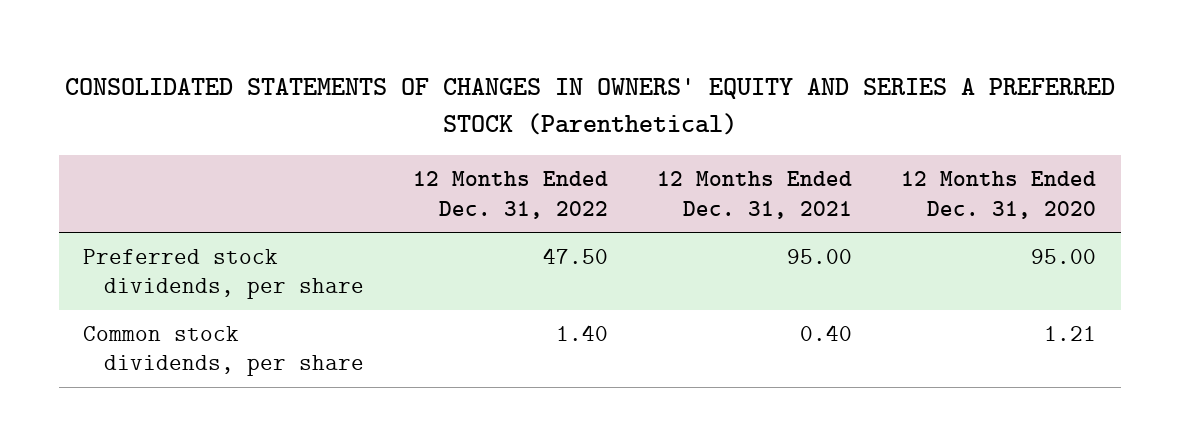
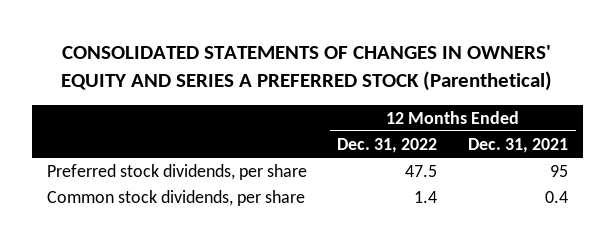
[901,171,1097,219] 12 Months Ended Dec. 31, 2020 -> none
[543,248,609,265] 47.50 -> [405,164,438,177] 47.5
[787,249,853,265] 95.00 -> [549,164,568,177] 95
[556,325,609,342] 1.40 -> [414,190,438,203] 1.4
[800,325,853,342] 0.40 -> [544,190,568,203] 0.4

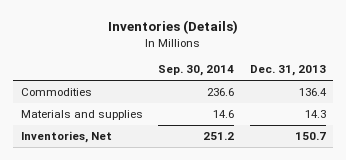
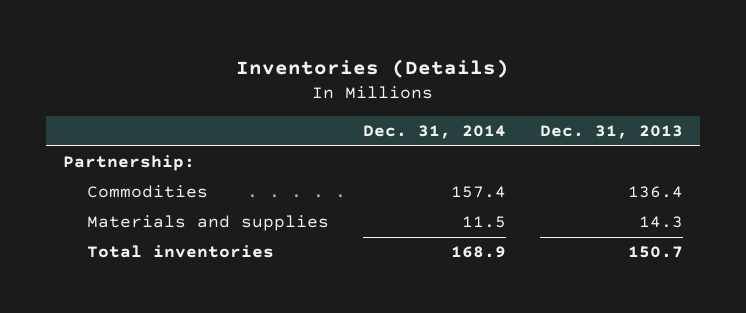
[158,65,235,77] Sep. 30, 2014 -> none
none -> [362,125,506,140] Dec. 31, 2014
none -> [62,155,195,172] Partnership:
[20,131,112,144] Inventories, Net -> [86,245,274,259] Total inventories

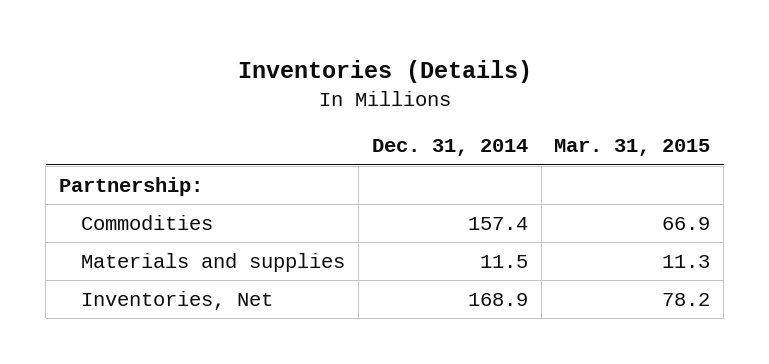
[540,125,684,140] Dec. 31, 2013 -> none
none -> [554,139,711,157] Mar. 31, 2015
[86,245,274,259] Total inventories -> [81,290,274,310] Inventories, Net

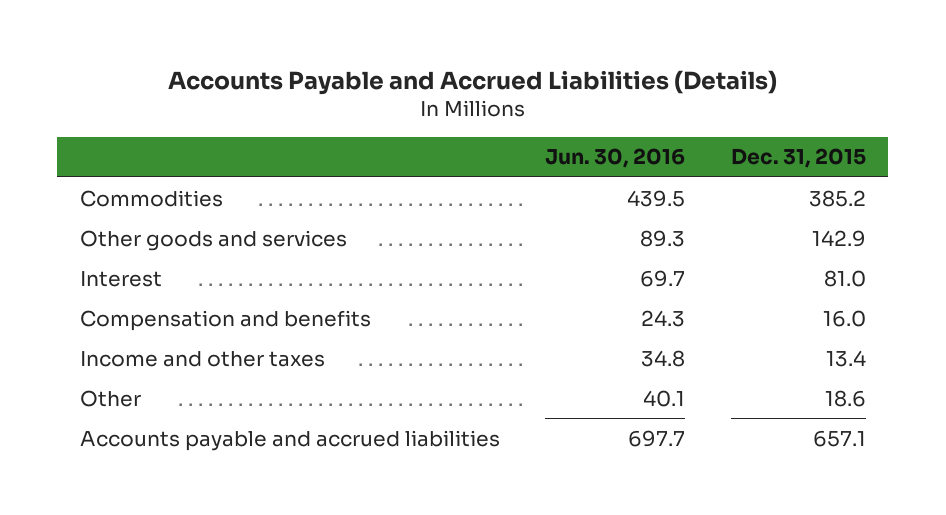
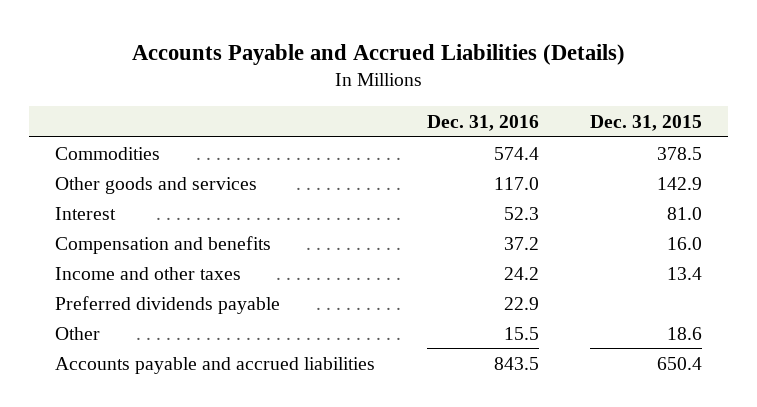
[545,148,686,169] Jun. 30, 2016 -> none
none -> [426,114,539,131] Dec. 31, 2016
[808,189,866,207] 385.2 -> [657,146,703,160] 378.5
none -> [55,295,281,314] Preferred dividends payable
[812,429,866,447] 657.1 -> [657,356,703,370] 650.4

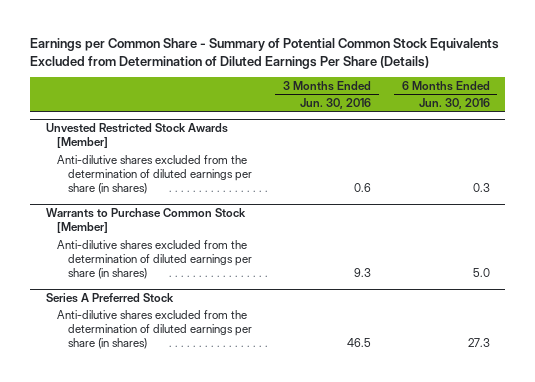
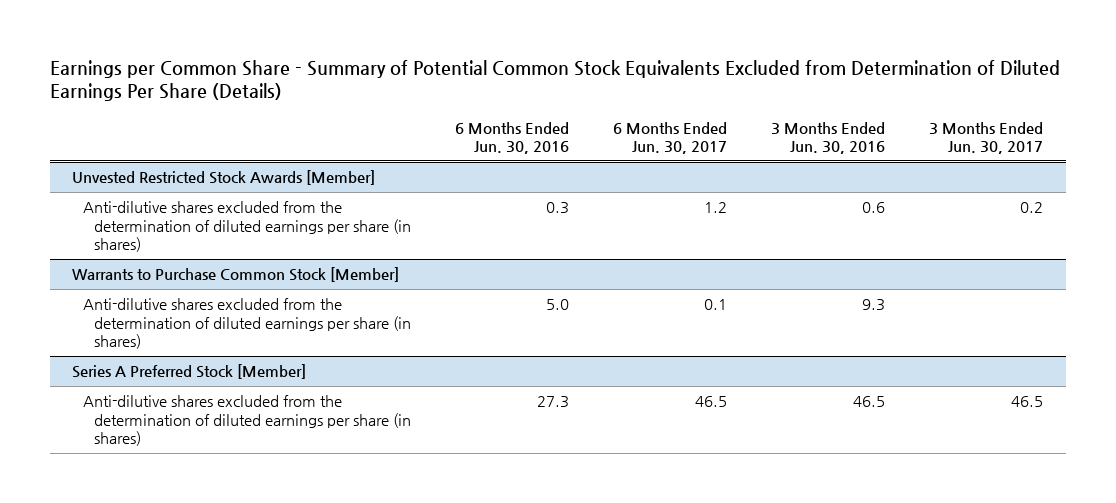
none -> [613,121,728,155] 6 Months Ended Jun. 30, 2017
none -> [929,121,1044,155] 3 Months Ended Jun. 30, 2017
[45,292,174,303] Series A Preferred Stock -> [72,364,307,380] Series A Preferred Stock [Member]

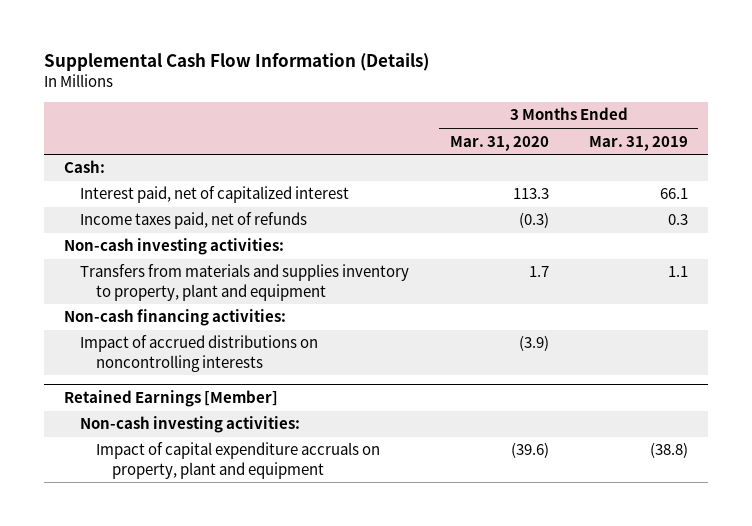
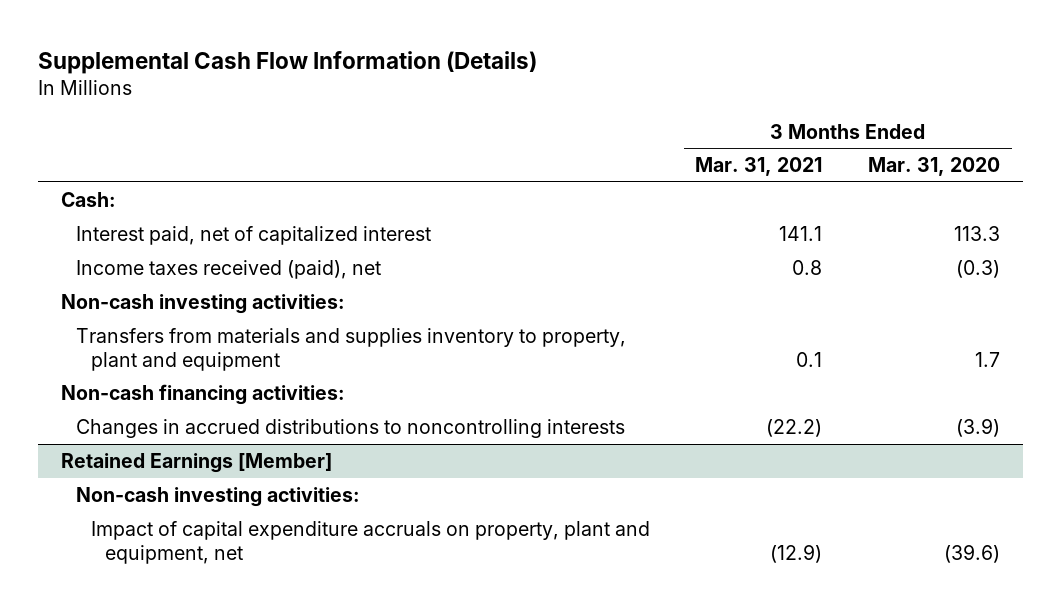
[589,135,689,151] Mar. 31, 2019 -> none
none -> [695,157,823,177] Mar. 31, 2021
[80,212,308,230] Income taxes paid, net of refunds -> [75,259,381,279] Income taxes received (paid), net
[80,335,319,372] Impact of accrued distributions on noncontrolling interests -> none
none -> [75,418,625,438] Changes in accrued distributions to noncontrolling interests
[96,442,381,479] Impact of capital expenditure accruals on property, plant and equipment -> [90,520,650,564] Impact of capital expenditure accruals on property, plant and equipment, net

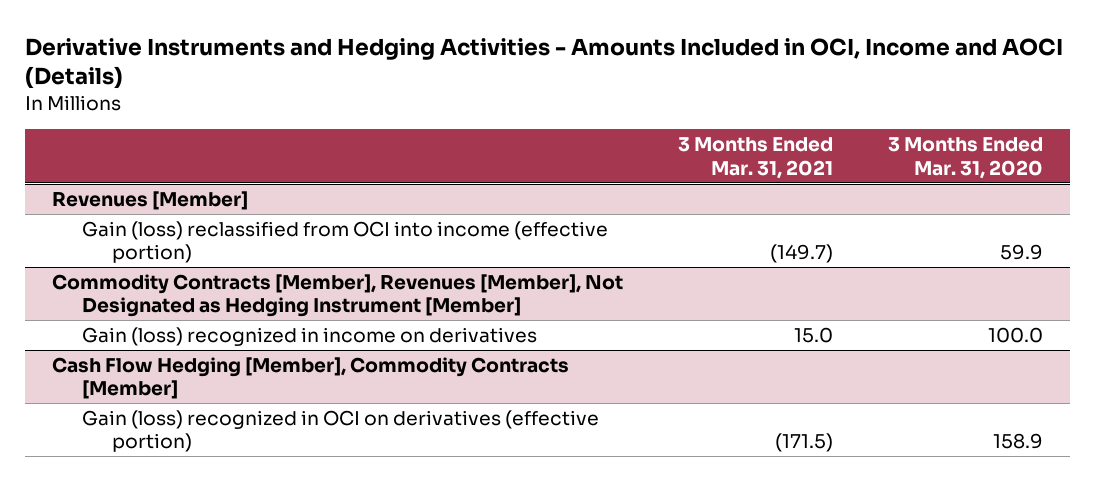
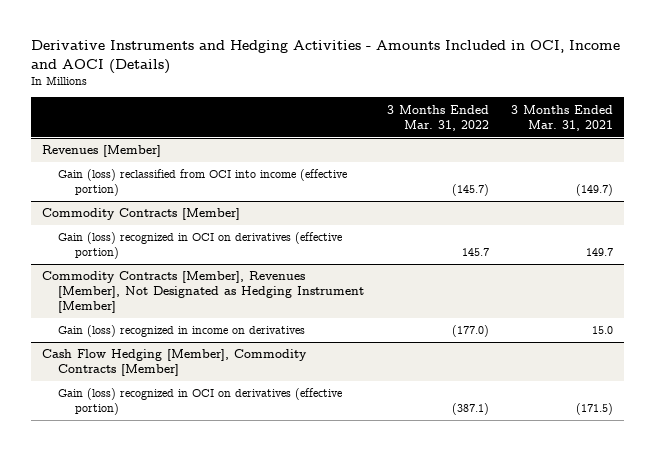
[887,137,1043,179] 3 Months Ended Mar. 31, 2020 -> none
none -> [386,104,489,131] 3 Months Ended Mar. 31, 2022
none -> [41,208,240,221] Commodity Contracts [Member]
none -> [58,232,343,260] Gain (loss) recognized in OCI on derivatives (effective portion)

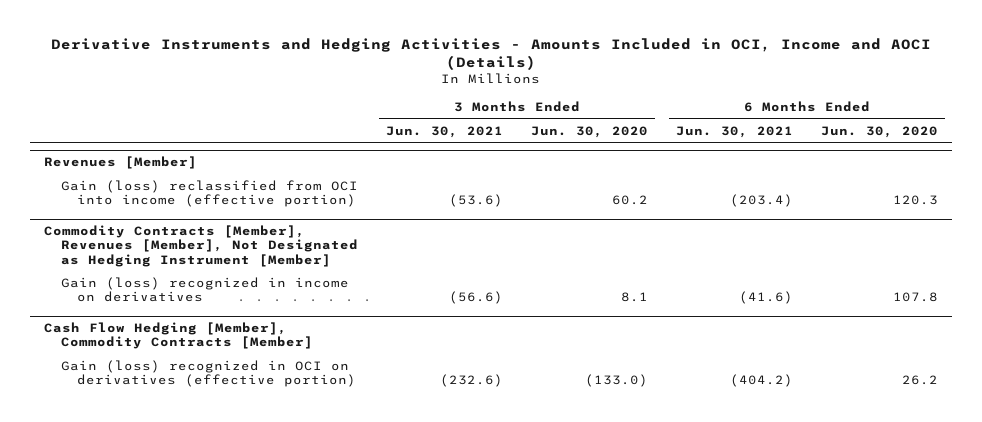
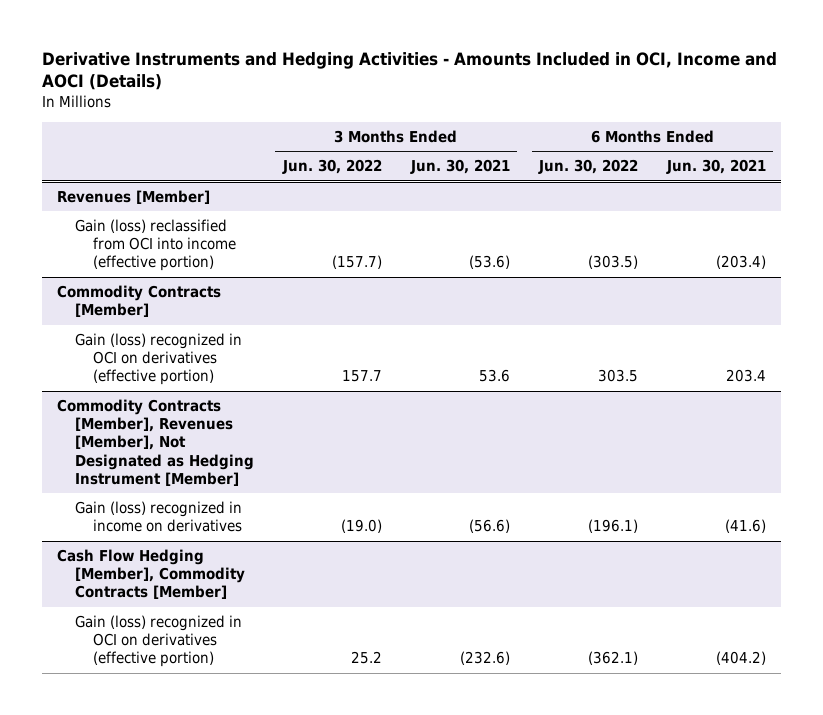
[530,125,648,138] Jun. 30, 2020 -> none
[820,125,938,138] Jun. 30, 2020 -> none
none -> [281,159,382,175] Jun. 30, 2022
none -> [537,159,638,175] Jun. 30, 2022
none -> [56,285,221,318] Commodity Contracts [Member]
none -> [74,333,242,386] Gain (loss) recognized in OCI on derivatives (effective portion)

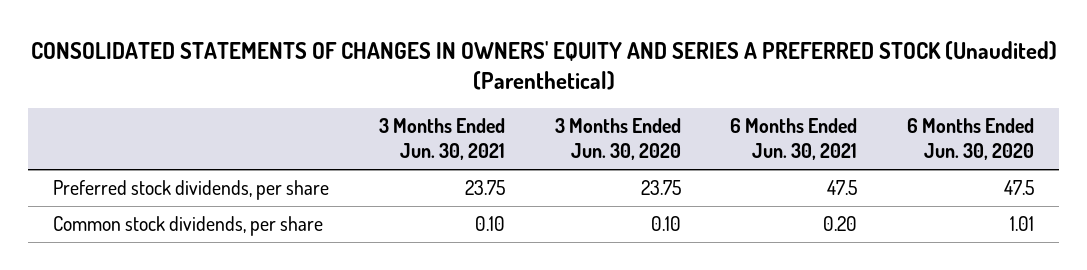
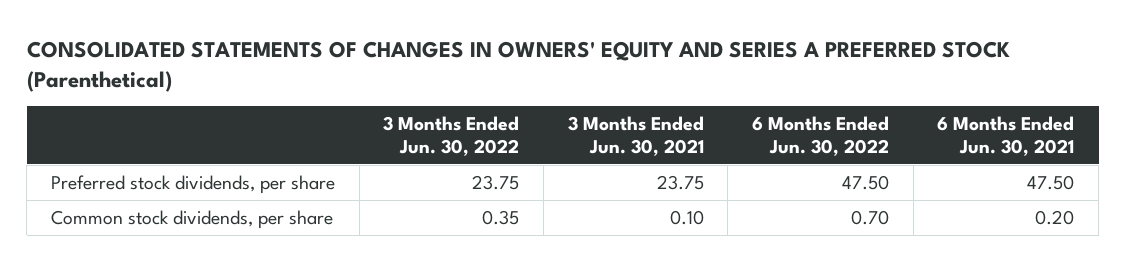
[30,40,1057,90] CONSOLIDATED STATEMENTS OF CHANGES IN OWNERS' EQUITY AND SERIES A PREFERRED STOCK (Unaudited) (Parenthetical) -> [26,40,1010,92] CONSOLIDATED STATEMENTS OF CHANGES IN OWNERS' EQUITY AND SERIES A PREFERRED STOCK (Parenthetical)
[554,118,681,161] 3 Months Ended Jun. 30, 2020 -> none
[907,118,1035,161] 6 Months Ended Jun. 30, 2020 -> none
none -> [383,115,520,156] 3 Months Ended Jun. 30, 2022
none -> [752,115,890,156] 6 Months Ended Jun. 30, 2022
[827,180,858,196] 47.5 -> [1027,174,1075,190] 47.50

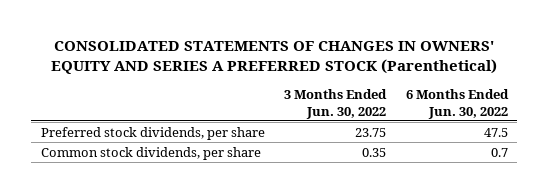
[567,115,704,156] 3 Months Ended Jun. 30, 2021 -> none
[937,115,1075,156] 6 Months Ended Jun. 30, 2021 -> none
[842,174,890,190] 47.50 -> [483,127,508,137] 47.5
[851,209,890,225] 0.70 -> [490,147,508,157] 0.7

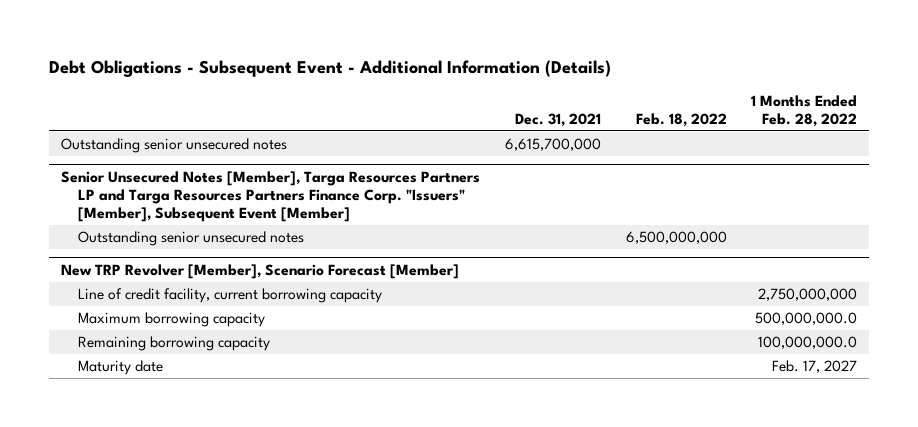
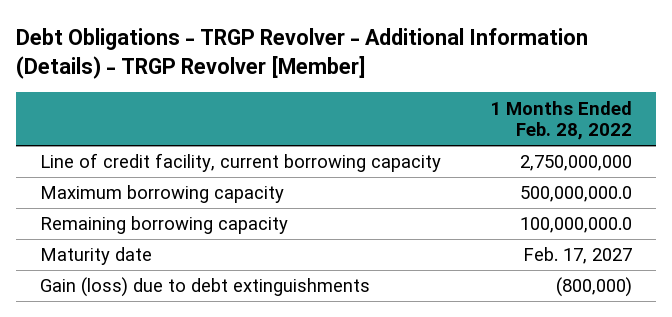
[49,59,612,77] Debt Obligations - Subsequent Event - Additional Information (Details) -> [16,27,589,79] Debt Obligations - TRGP Revolver - Additional Information (Details) - TRGP Revolver [Member]
[514,112,601,127] Dec. 31, 2021 -> none
[635,112,727,127] Feb. 18, 2022 -> none
[61,138,288,154] Outstanding senior unsecured notes -> none
[61,171,481,222] Senior Unsecured Notes [Member], Targa Resources Partners LP and Targa Resources Partners Finance Corp. "Issuers" [Member], Subsequent Event [Member] -> none
[77,231,304,247] Outstanding senior unsecured notes -> none
[61,264,460,280] New TRP Revolver [Member], Scenario Forecast [Member] -> none
none -> [40,277,371,298] Gain (loss) due to debt extinguishments

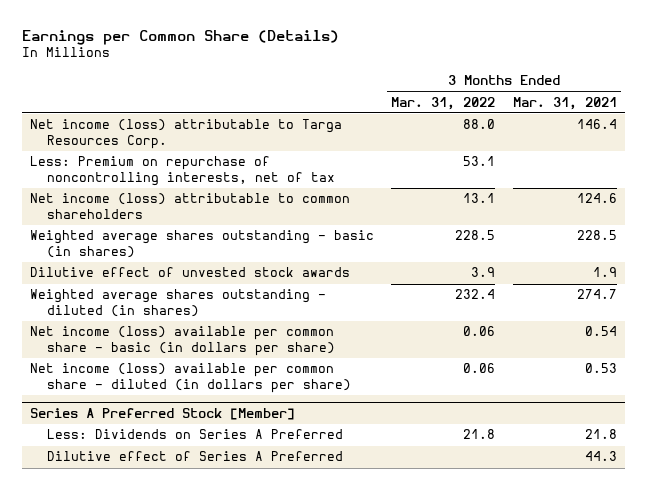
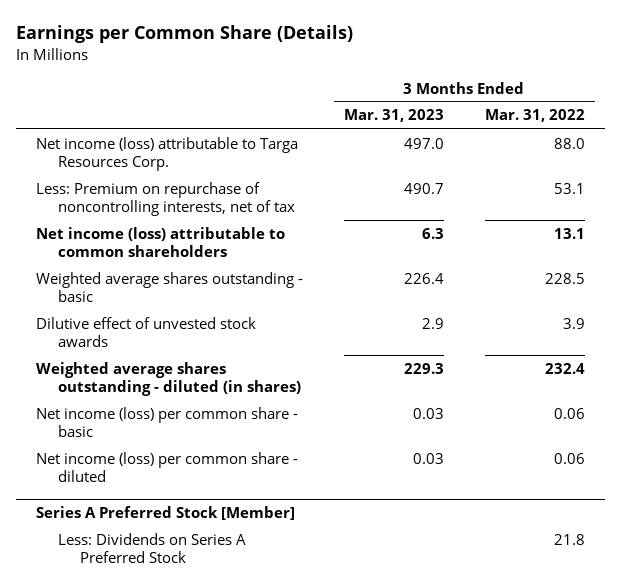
[512,96,617,110] Mar. 31, 2021 -> none
none -> [343,109,444,123] Mar. 31, 2023
[30,230,375,258] Weighted average shares outstanding - basic (in shares) -> [36,271,304,302] Weighted average shares outstanding - basic
[30,326,336,356] Net income (loss) available per common share - basic (in dollars per share) -> [36,406,299,437] Net income (loss) per common share - basic
[30,363,352,393] Net income (loss) available per common share - diluted (in dollars per share) -> [36,451,299,482] Net income (loss) per common share - diluted
[47,451,344,462] Dilutive effect of Series A Preferred -> none
[47,429,344,440] Less: Dividends on Series A Preferred -> [57,532,246,563] Less: Dividends on Series A Preferred Stock

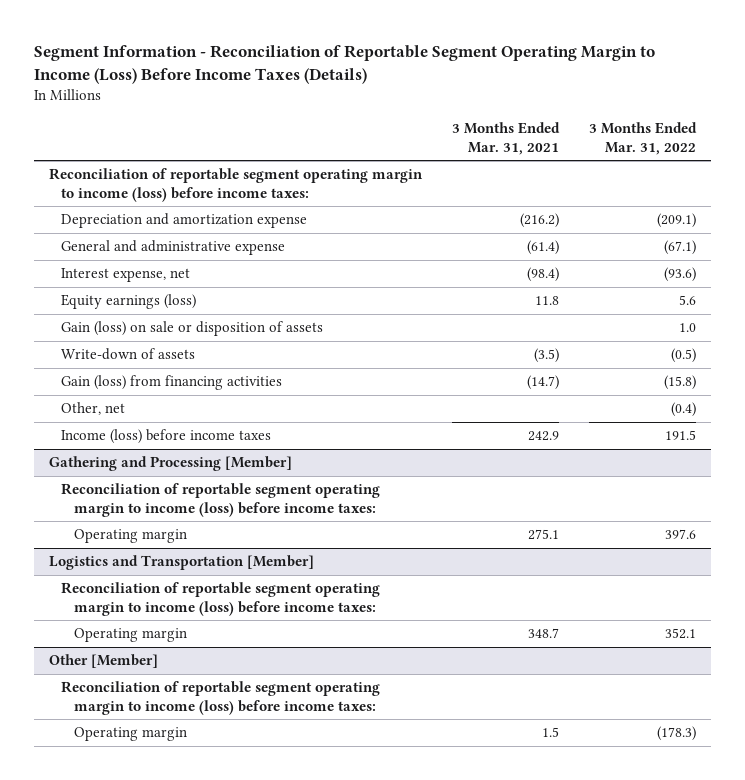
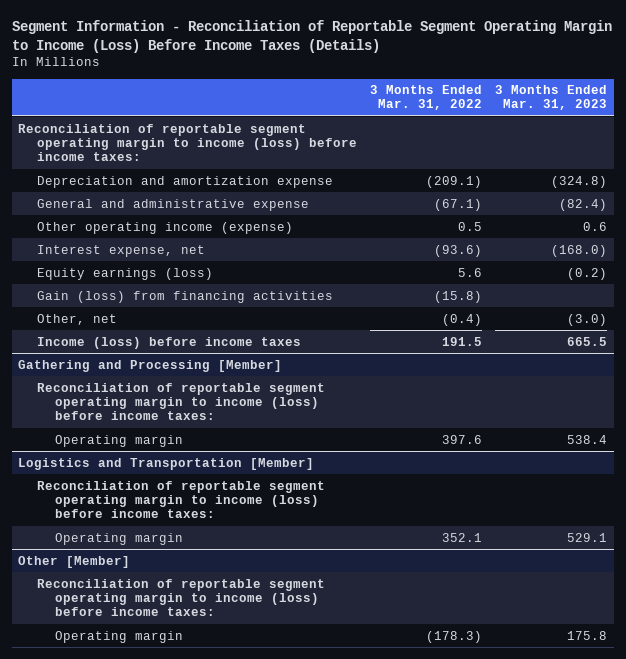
[452,122,561,155] 3 Months Ended Mar. 31, 2021 -> none
none -> [495,85,608,111] 3 Months Ended Mar. 31, 2023
none -> [36,221,293,234] Other operating income (expense)
[61,321,324,337] Gain (loss) on sale or disposition of assets -> none
[61,348,196,361] Write-down of assets -> none

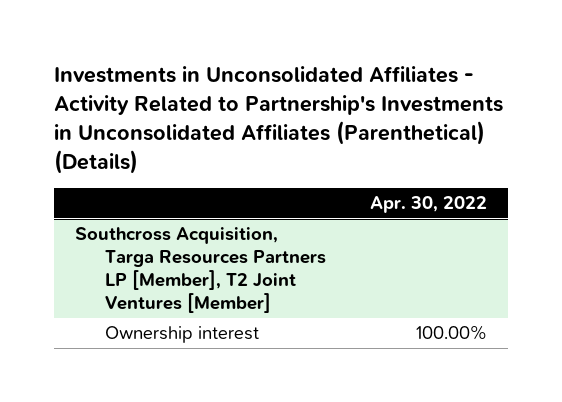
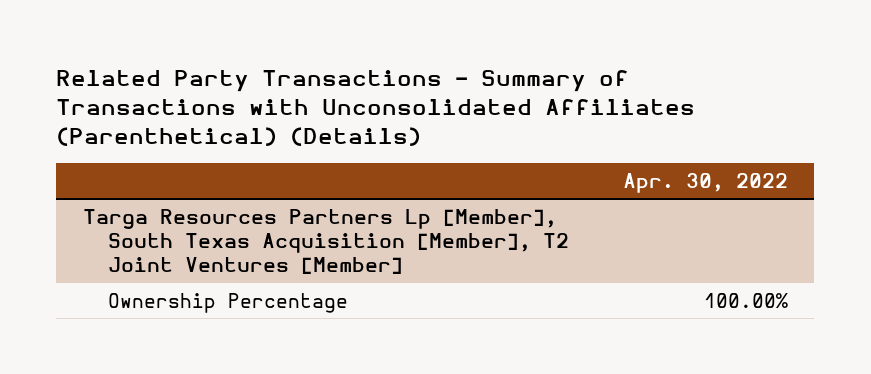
[53,66,503,175] Investments in Unconsolidated Affiliates - Activity Related to Partnership's Investments in Unconsolidated Affiliates (Parenthetical) (Details) -> [56,69,696,147] Related Party Transactions - Summary of Transactions with Unconsolidated Affiliates (Parenthetical) (Details)
[75,227,326,314] Southcross Acquisition, Targa Resources Partners LP [Member], T2 Joint Ventures [Member] -> [83,208,570,275] Targa Resources Partners Lp [Member], South Texas Acquisition [Member], T2 Joint Ventures [Member]
[104,326,259,344] Ownership interest -> [108,292,349,313] Ownership Percentage

